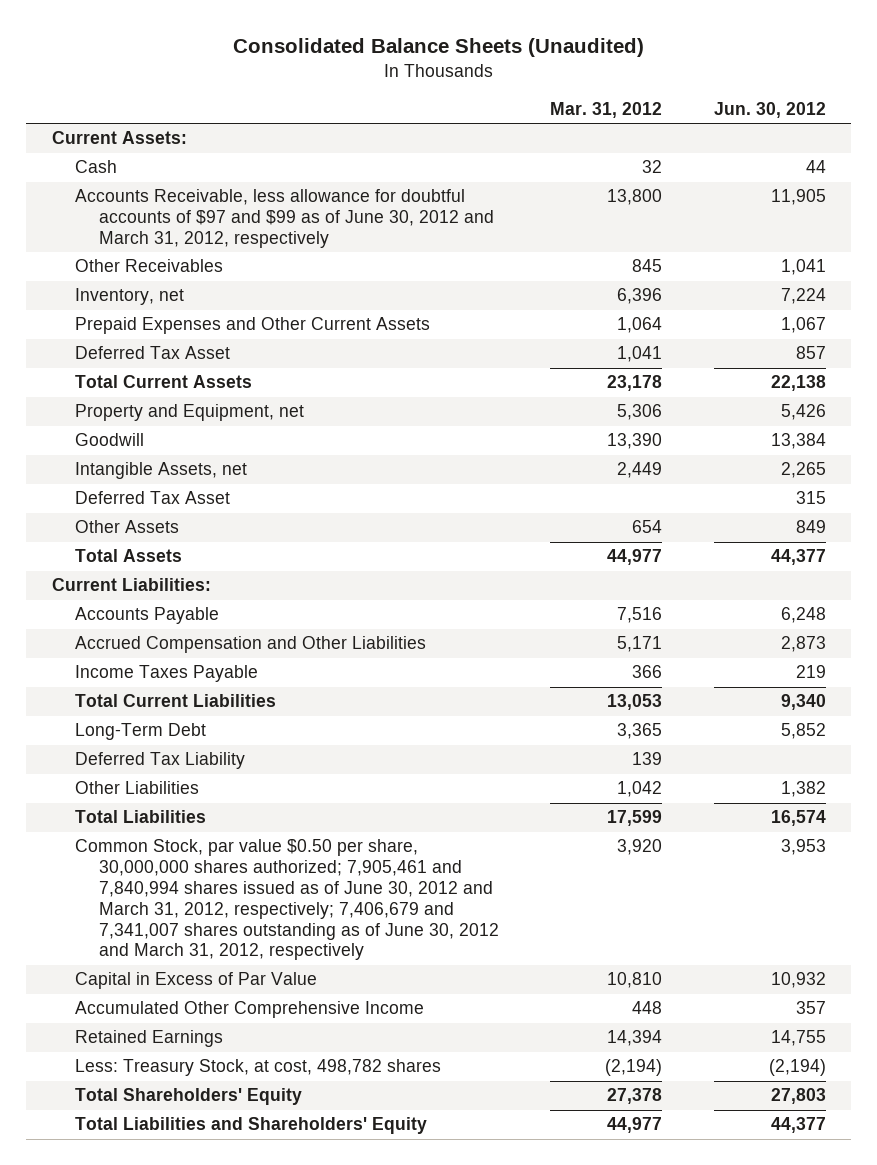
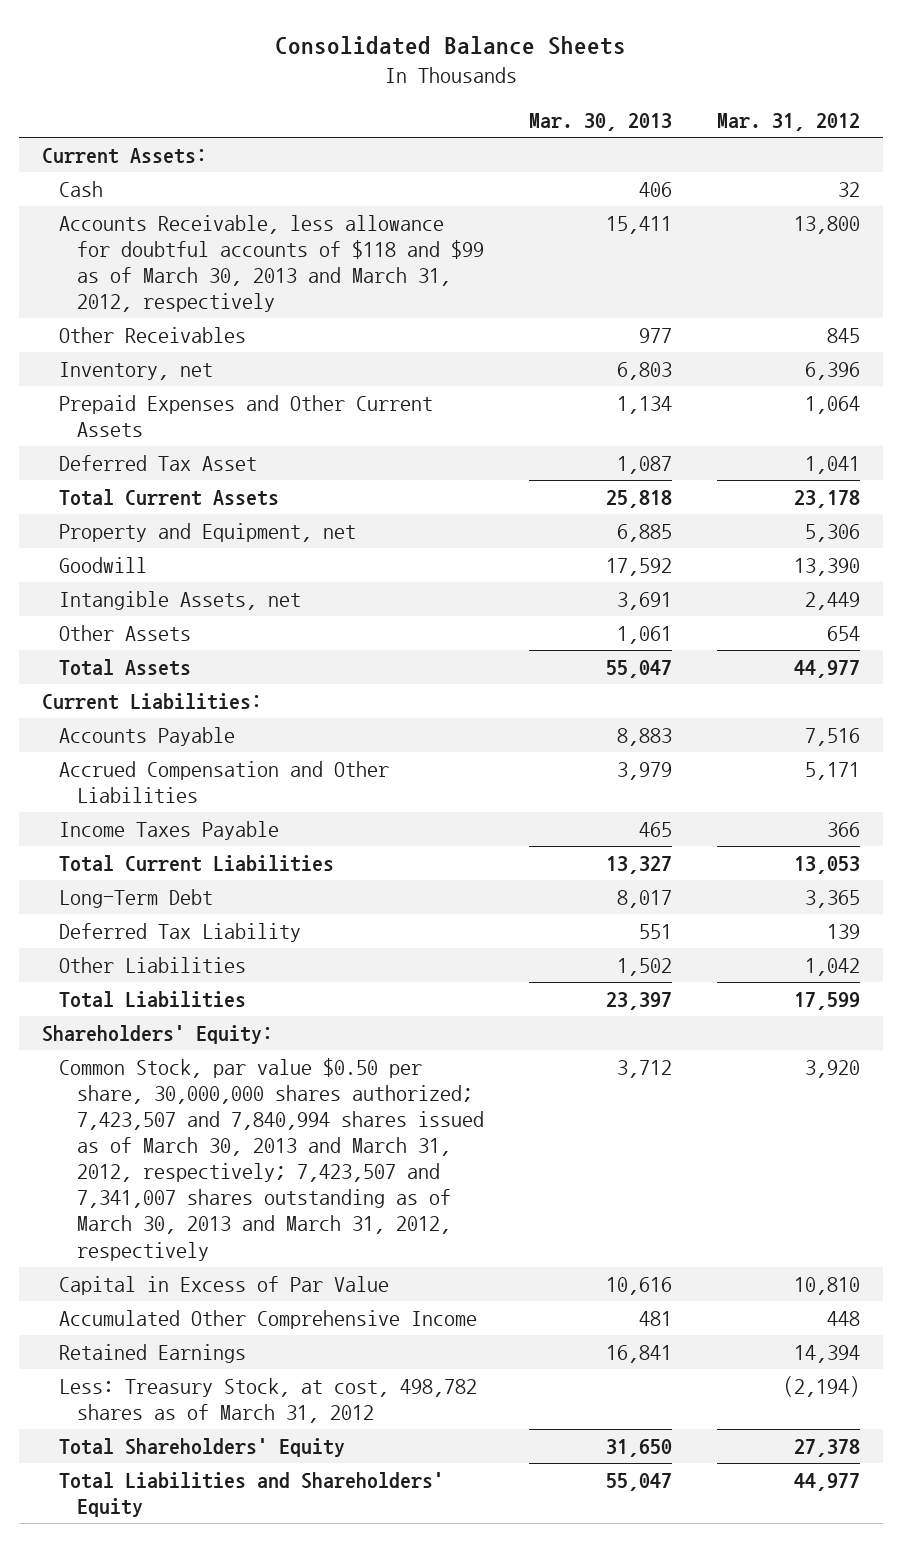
[232,38,644,58] Consolidated Balance Sheets (Unaudited) -> [275,35,627,55] Consolidated Balance Sheets
[713,102,826,119] Jun. 30, 2012 -> none
none -> [529,113,673,132] Mar. 30, 2013
[75,189,494,248] Accounts Receivable, less allowance for doubtful accounts of $97 and $99 as of June 30, 2012 and March 31, 2012, respectively -> [59,215,485,313] Accounts Receivable, less allowance for doubtful accounts of $118 and $99 as of March 30, 2013 and March 31, 2012, respectively
[75,491,231,505] Deferred Tax Asset -> none
none -> [41,1025,273,1045] Shareholders' Equity:
[75,839,499,961] Common Stock, par value $0.50 per share, 30,000,000 shares authorized; 7,905,461 and 7,840,994 shares issued as of June 30, 2012 and March 31, 2012, respectively; 7,406,679 and 7,341,007 shares outstanding as of June 30, 2012 and March 31, 2012, respectively -> [59,1058,485,1261] Common Stock, par value $0.50 per share, 30,000,000 shares authorized; 7,423,507 and 7,840,994 shares issued as of March 30, 2013 and March 31, 2012, respectively; 7,423,507 and 7,341,007 shares outstanding as of March 30, 2013 and March 31, 2012, respectively
[75,1059,442,1077] Less: Treasury Stock, at cost, 498,782 shares -> [59,1378,478,1424] Less: Treasury Stock, at cost, 498,782 shares as of March 31, 2012

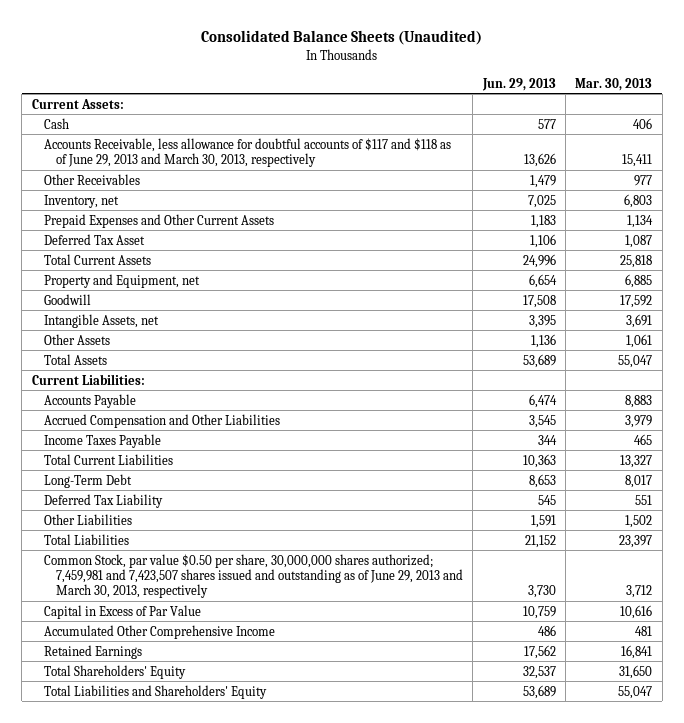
[275,35,627,55] Consolidated Balance Sheets -> [200,30,482,46] Consolidated Balance Sheets (Unaudited)
[717,113,861,132] Mar. 31, 2012 -> none
none -> [481,77,556,91] Jun. 29, 2013
[59,215,485,313] Accounts Receivable, less allowance for doubtful accounts of $118 and $99 as of March 30, 2013 and March 31, 2012, respectively -> [43,137,451,167] Accounts Receivable, less allowance for doubtful accounts of $117 and $118 as of June 29, 2013 and March 30, 2013, respectively
[41,1025,273,1045] Shareholders' Equity: -> none
[59,1058,485,1261] Common Stock, par value $0.50 per share, 30,000,000 shares authorized; 7,423,507 and 7,840,994 shares issued as of March 30, 2013 and March 31, 2012, respectively; 7,423,507 and 7,341,007 shares outstanding as of March 30, 2013 and March 31, 2012, respectively -> [43,553,464,599] Common Stock, par value $0.50 per share, 30,000,000 shares authorized; 7,459,981 and 7,423,507 shares issued and outstanding as of June 29, 2013 and March 30, 2013, respectively
[59,1378,478,1424] Less: Treasury Stock, at cost, 498,782 shares as of March 31, 2012 -> none

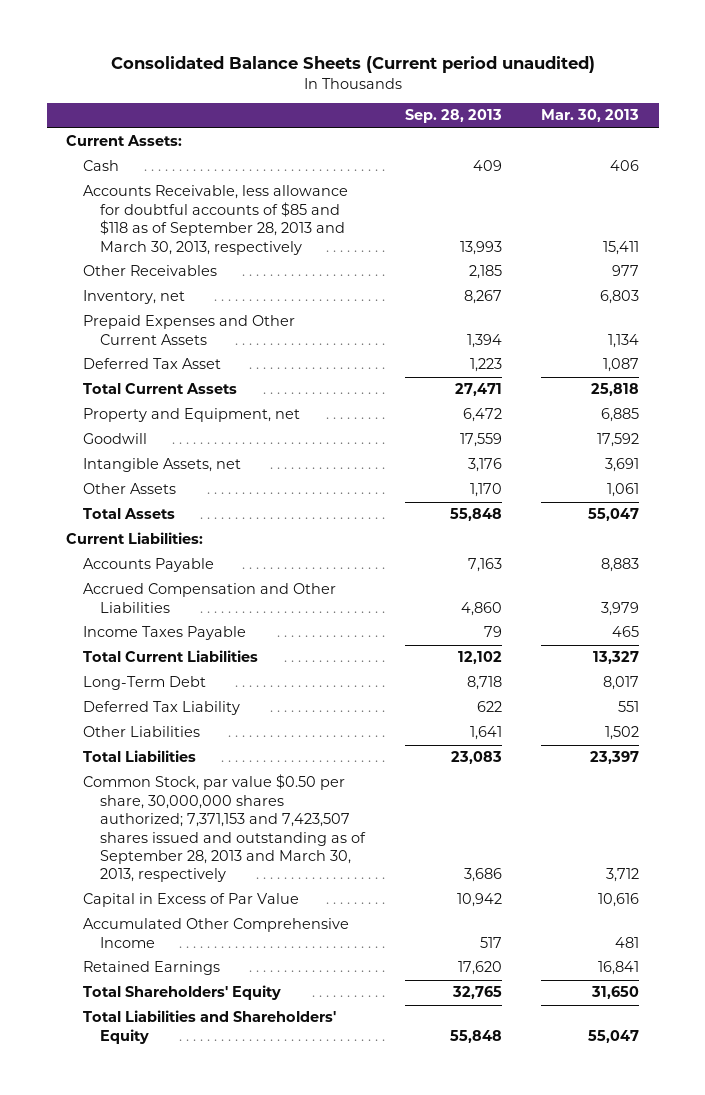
[200,30,482,46] Consolidated Balance Sheets (Unaudited) -> [110,56,595,74] Consolidated Balance Sheets (Current period unaudited)
[481,77,556,91] Jun. 29, 2013 -> none
none -> [404,109,502,124] Sep. 28, 2013
[43,137,451,167] Accounts Receivable, less allowance for doubtful accounts of $117 and $118 as of June 29, 2013 and March 30, 2013, respectively -> [83,185,349,255] Accounts Receivable, less allowance for doubtful accounts of $85 and $118 as of September 28, 2013 and March 30, 2013, respectively
[43,553,464,599] Common Stock, par value $0.50 per share, 30,000,000 shares authorized; 7,459,981 and 7,423,507 shares issued and outstanding as of June 29, 2013 and March 30, 2013, respectively -> [83,774,367,883] Common Stock, par value $0.50 per share, 30,000,000 shares authorized; 7,371,153 and 7,423,507 shares issued and outstanding as of September 28, 2013 and March 30, 2013, respectively

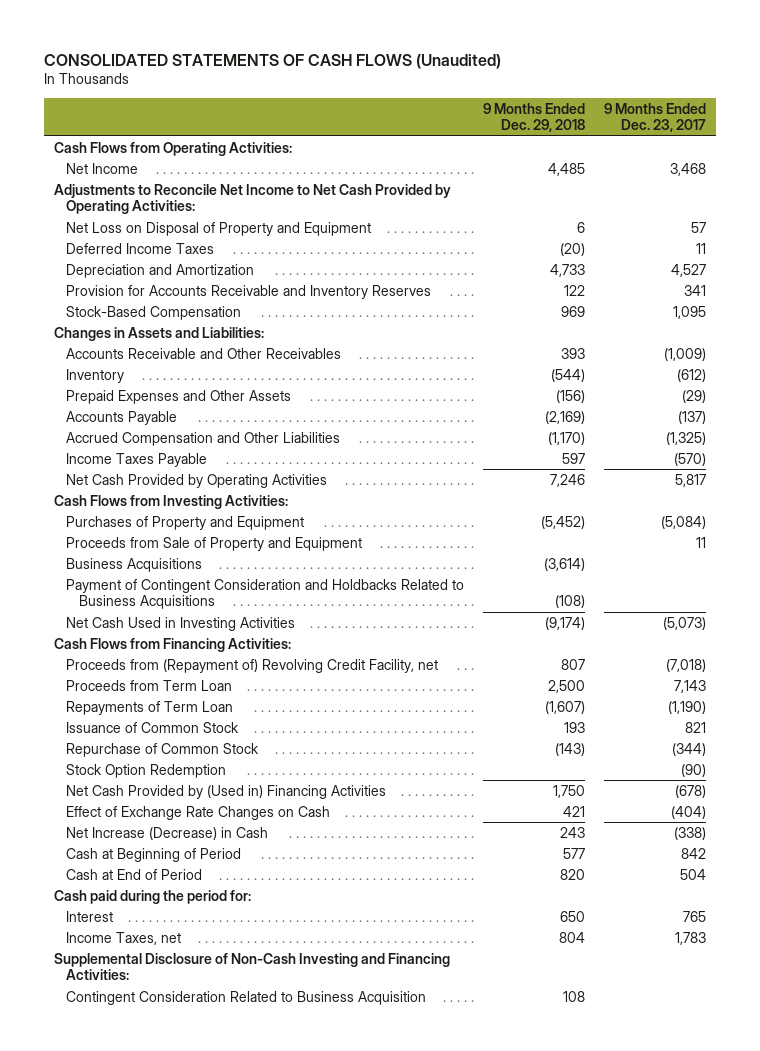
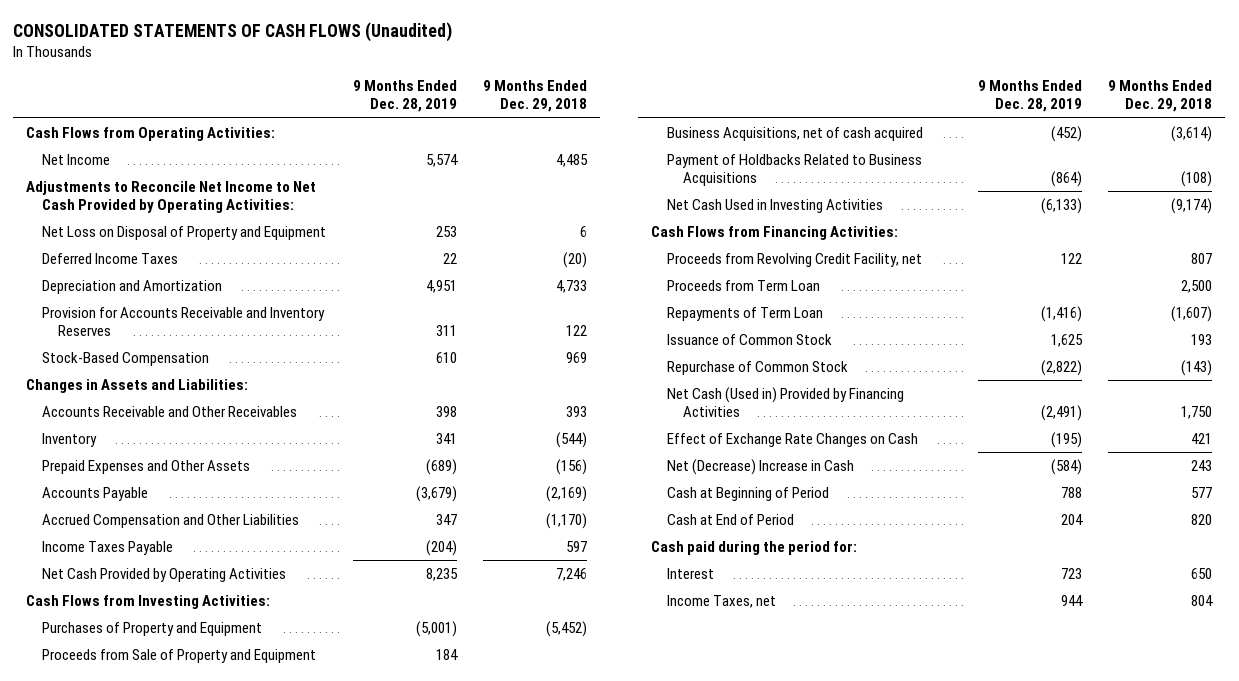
[604,102,707,133] 9 Months Ended Dec. 23, 2017 -> none
none -> [352,80,457,113] 9 Months Ended Dec. 28, 2019
[66,557,203,572] Business Acquisitions -> [667,126,924,141] Business Acquisitions, net of cash acquired
[66,578,465,610] Payment of Contingent Consideration and Holdbacks Related to Business Acquisitions -> [667,153,923,187] Payment of Holdbacks Related to Business Acquisitions
[66,658,439,673] Proceeds from (Repayment of) Revolving Credit Facility, net -> [667,252,923,267] Proceeds from Revolving Credit Facility, net
[66,763,227,778] Stock Option Redemption -> none
[66,784,387,799] Net Cash Provided by (Used in) Financing Activities -> [667,386,905,418] Net Cash (Used in) Provided by Financing Activities
[66,826,269,840] Net Increase (Decrease) in Cash -> [667,458,855,475] Net (Decrease) Increase in Cash
[53,952,450,981] Supplemental Disclosure of Non-Cash Investing and Financing Activities: -> none
[66,990,427,1005] Contingent Consideration Related to Business Acquisition -> none

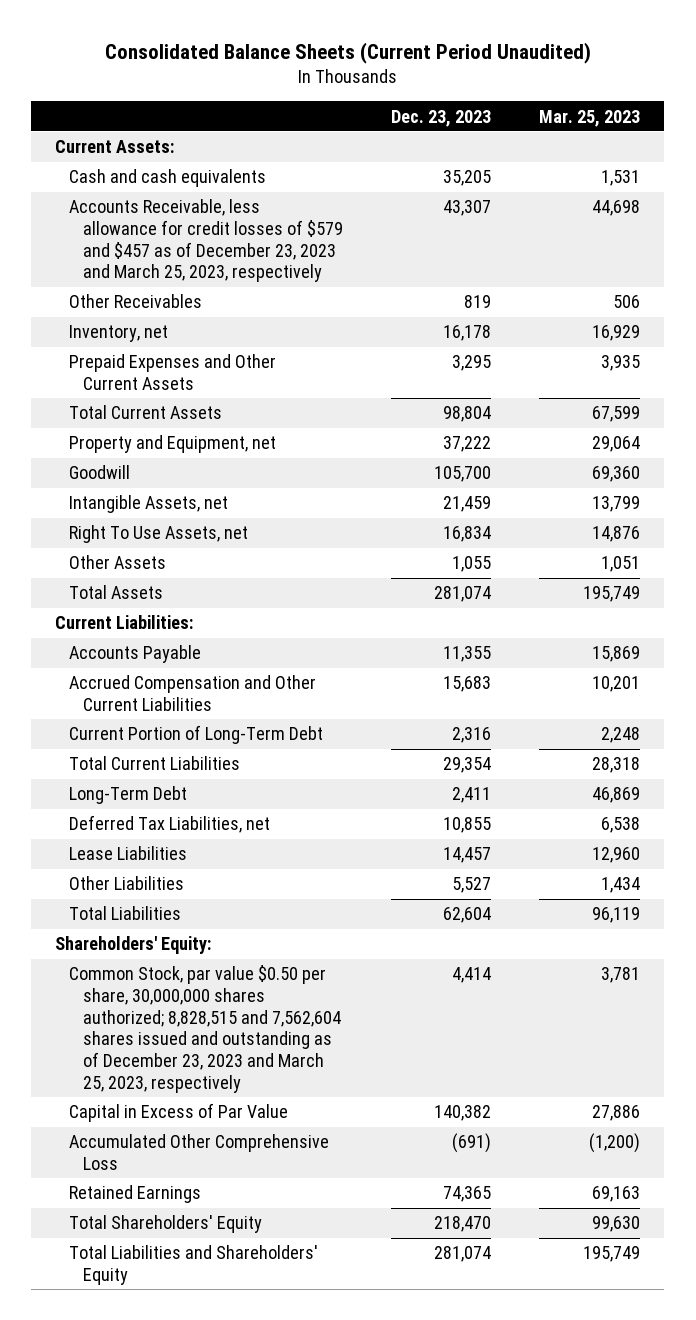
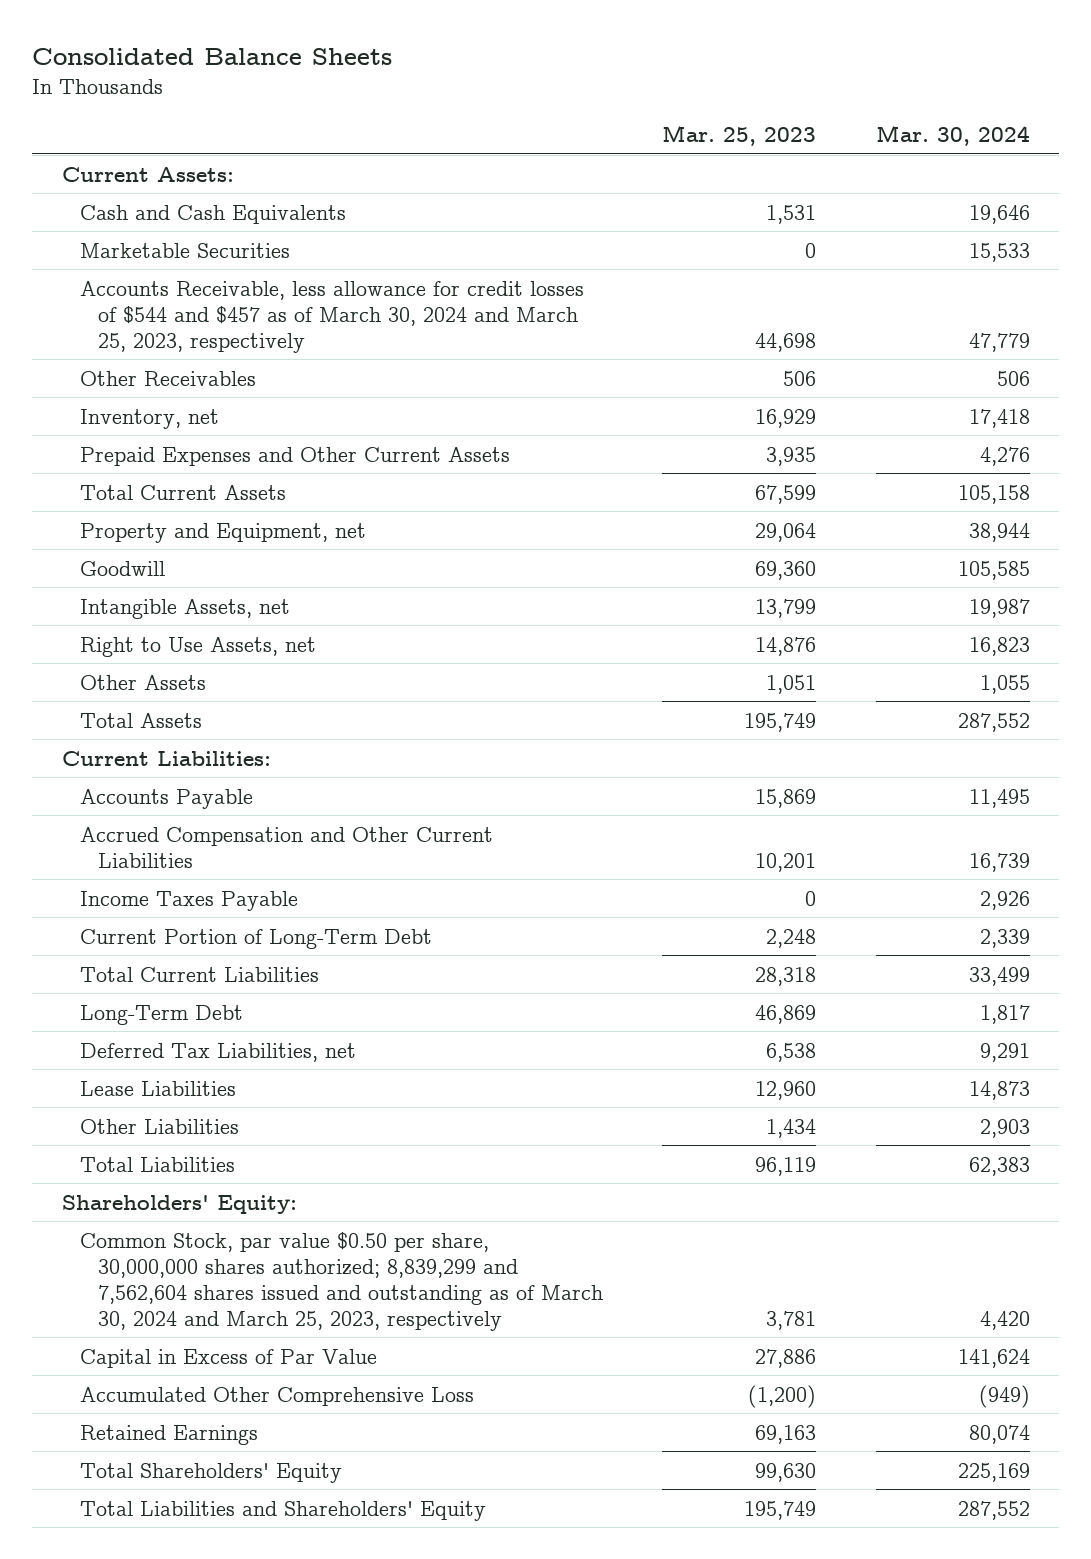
[104,42,591,65] Consolidated Balance Sheets (Current Period Unaudited) -> [31,48,392,66] Consolidated Balance Sheets
[391,109,492,127] Dec. 23, 2023 -> none
none -> [875,124,1030,146] Mar. 30, 2024
[69,169,267,188] Cash and cash equivalents -> [79,204,346,224] Cash and Cash Equivalents
none -> [79,242,290,258] Marketable Securities
[69,199,344,283] Accounts Receivable, less allowance for credit losses of $579 and $457 as of December 23, 2023 and March 25, 2023, respectively -> [79,280,584,353] Accounts Receivable, less allowance for credit losses of $544 and $457 as of March 30, 2024 and March 25, 2023, respectively
[69,525,249,544] Right To Use Assets, net -> [79,636,316,657] Right to Use Assets, net
none -> [79,890,298,911] Income Taxes Payable
[69,965,342,1093] Common Stock, par value $0.50 per share, 30,000,000 shares authorized; 8,828,515 and 7,562,604 shares issued and outstanding as of December 23, 2023 and March 25, 2023, respectively -> [79,1231,603,1331] Common Stock, par value $0.50 per share, 30,000,000 shares authorized; 8,839,299 and 7,562,604 shares issued and outstanding as of March 30, 2024 and March 25, 2023, respectively

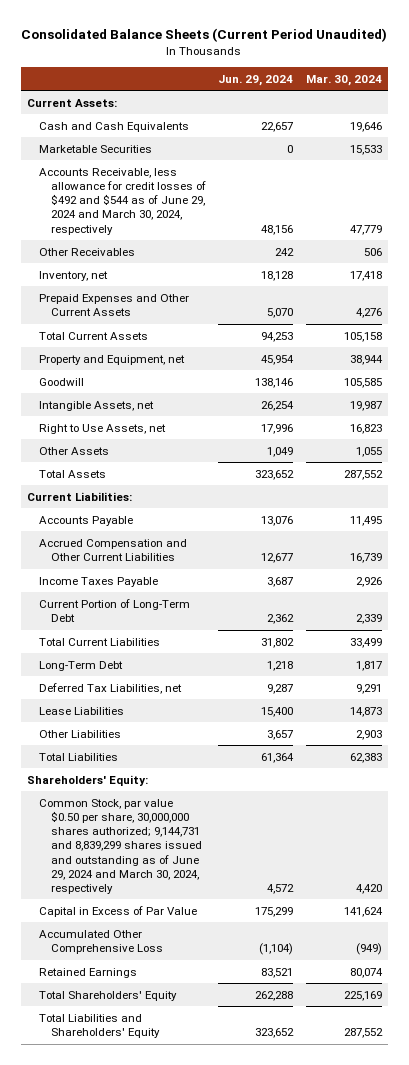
[31,48,392,66] Consolidated Balance Sheets -> [21,28,388,43] Consolidated Balance Sheets (Current Period Unaudited)
[662,124,817,146] Mar. 25, 2023 -> none
none -> [218,74,294,86] Jun. 29, 2024
[79,280,584,353] Accounts Receivable, less allowance for credit losses of $544 and $457 as of March 30, 2024 and March 25, 2023, respectively -> [38,167,206,235] Accounts Receivable, less allowance for credit losses of $492 and $544 as of June 29, 2024 and March 30, 2024, respectively
[79,1231,603,1331] Common Stock, par value $0.50 per share, 30,000,000 shares authorized; 8,839,299 and 7,562,604 shares issued and outstanding as of March 30, 2024 and March 25, 2023, respectively -> [38,798,202,895] Common Stock, par value $0.50 per share, 30,000,000 shares authorized; 9,144,731 and 8,839,299 shares issued and outstanding as of June 29, 2024 and March 30, 2024, respectively

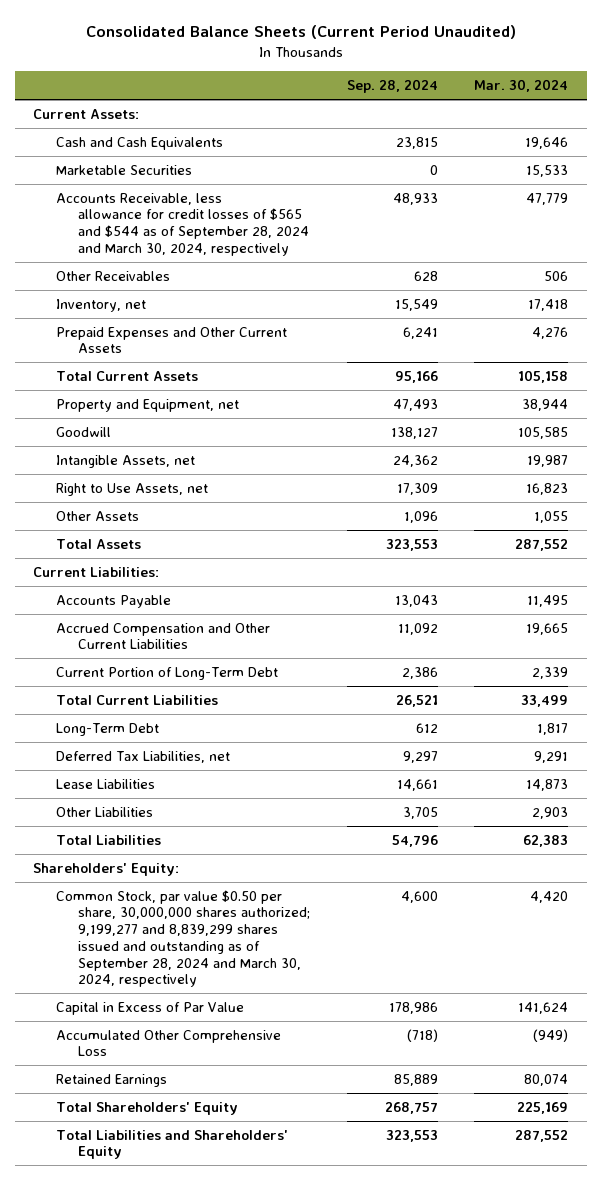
[218,74,294,86] Jun. 29, 2024 -> none
none -> [346,79,438,94] Sep. 28, 2024
[38,167,206,235] Accounts Receivable, less allowance for credit losses of $492 and $544 as of June 29, 2024 and March 30, 2024, respectively -> [55,192,310,256] Accounts Receivable, less allowance for credit losses of $565 and $544 as of September 28, 2024 and March 30, 2024, respectively
[38,576,158,587] Income Taxes Payable -> none
[349,553,382,564] 16,739 -> [526,622,569,635] 19,665
[38,798,202,895] Common Stock, par value $0.50 per share, 30,000,000 shares authorized; 9,144,731 and 8,839,299 shares issued and outstanding as of June 29, 2024 and March 30, 2024, respectively -> [55,889,311,988] Common Stock, par value $0.50 per share, 30,000,000 shares authorized; 9,199,277 and 8,839,299 shares issued and outstanding as of September 28, 2024 and March 30, 2024, respectively

